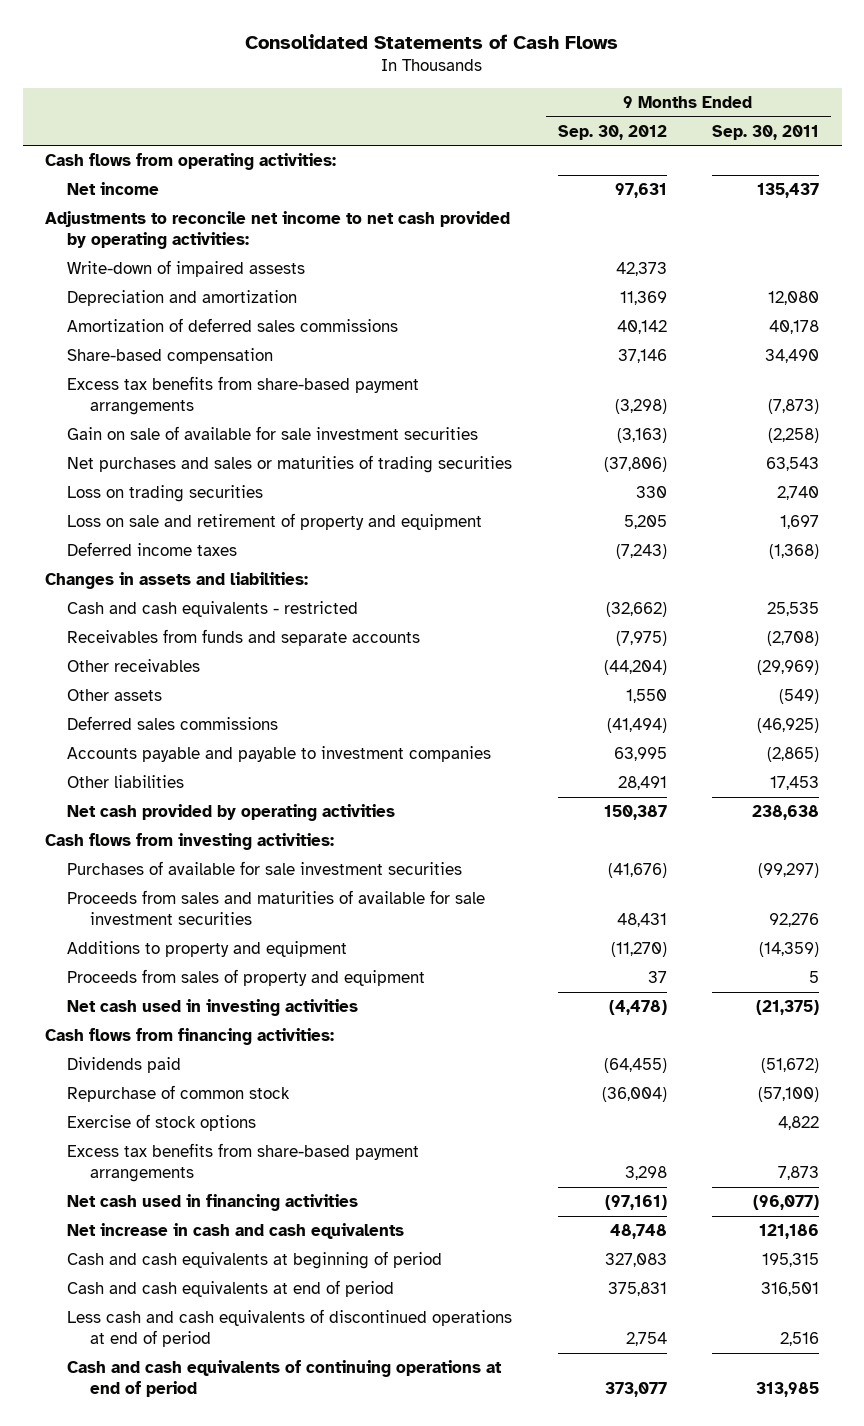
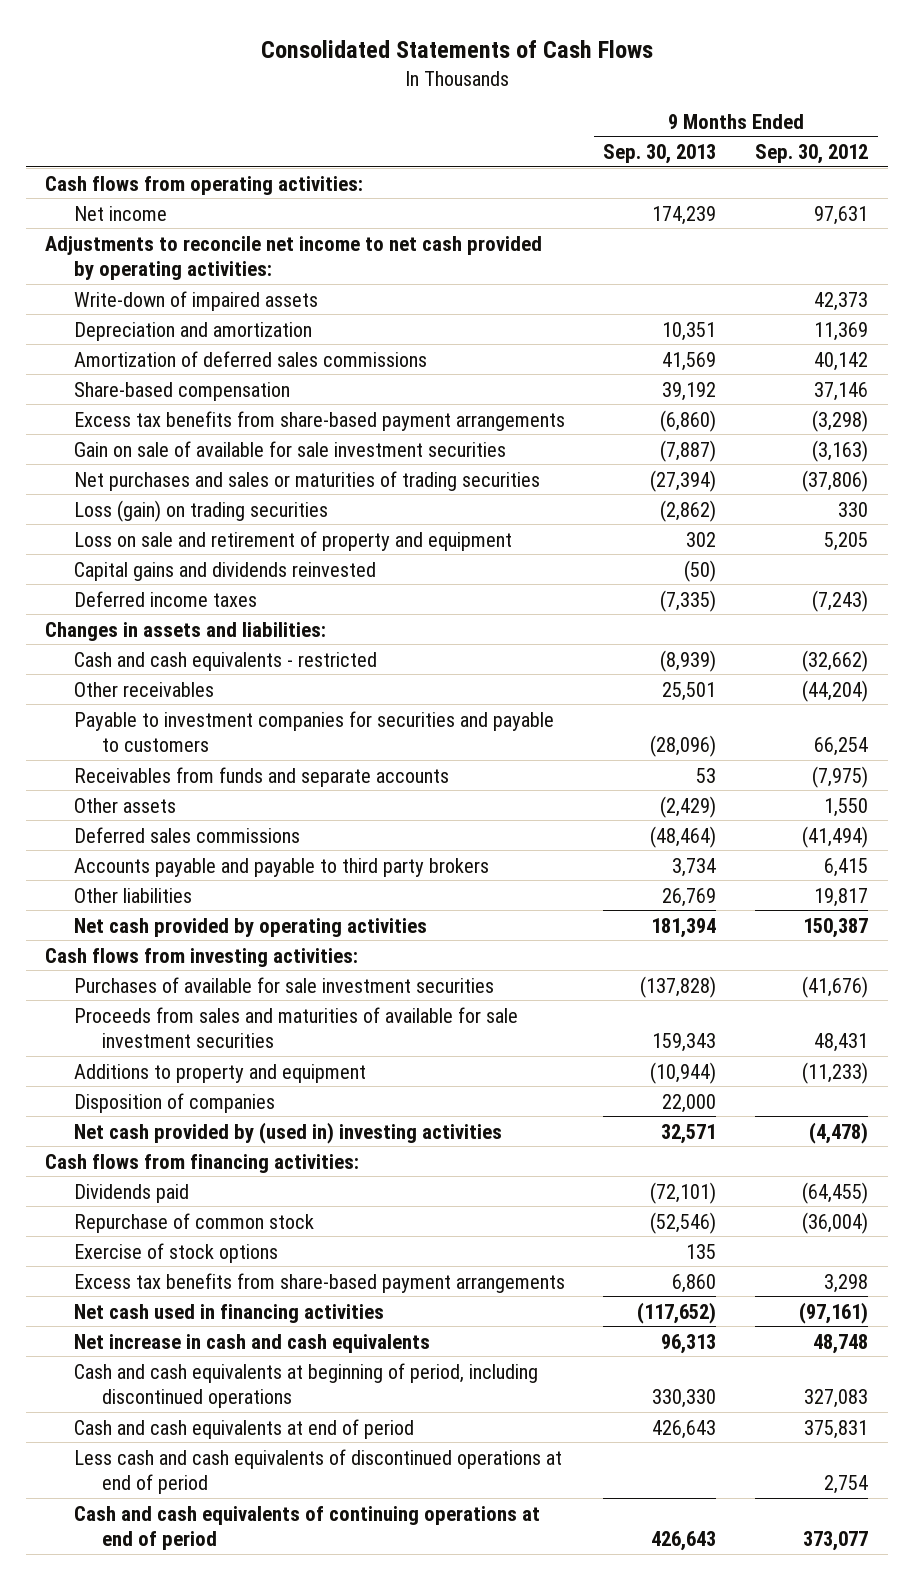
[712,124,820,140] Sep. 30, 2011 -> none
none -> [603,144,717,165] Sep. 30, 2013
[67,259,306,277] Write-down of impaired assests -> [73,290,318,311] Write-down of impaired assets
[67,484,264,502] Loss on trading securities -> [73,499,328,522] Loss (gain) on trading securities
none -> [73,561,376,581] Capital gains and dividends reinvested
none -> [73,710,554,752] Payable to investment companies for securities and payable to customers
[67,628,421,646] Receivables from funds and separate accounts -> [73,766,449,787] Receivables from funds and separate accounts
[67,745,492,762] Accounts payable and payable to investment companies -> none
none -> [73,857,489,877] Accounts payable and payable to third party brokers
[617,775,667,790] 28,491 -> [814,887,869,907] 19,817
[67,968,426,986] Proceeds from sales of property and equipment -> none
[610,941,667,957] (11,270) -> [802,1061,869,1084] (11,233)
none -> [73,1092,275,1113] Disposition of companies
[67,998,359,1016] Net cash used in investing activities -> [73,1121,502,1144] Net cash provided by (used in) investing activities
[67,1250,443,1269] Cash and cash equivalents at beginning of period -> [73,1362,538,1408] Cash and cash equivalents at beginning of period, including discontinued operations

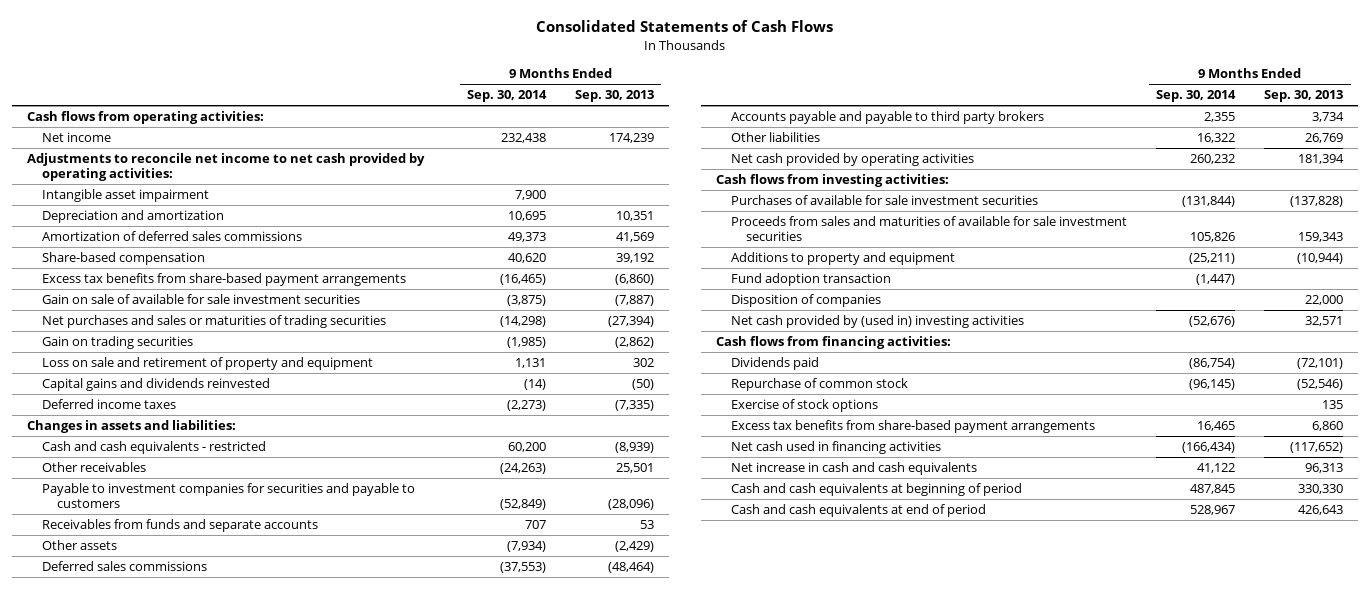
[755,144,869,165] Sep. 30, 2012 -> none
none -> [467,90,548,103] Sep. 30, 2014
[73,290,318,311] Write-down of impaired assets -> none
none -> [41,189,209,203] Intangible asset impairment
[73,499,328,522] Loss (gain) on trading securities -> [41,336,193,350] Gain on trading securities
none -> [731,273,892,287] Fund adoption transaction
[73,1362,538,1408] Cash and cash equivalents at beginning of period, including discontinued operations -> [731,483,1023,497] Cash and cash equivalents at beginning of period
[73,1448,562,1494] Less cash and cash equivalents of discontinued operations at end of period -> none
[73,1505,540,1550] Cash and cash equivalents of continuing operations at end of period -> none

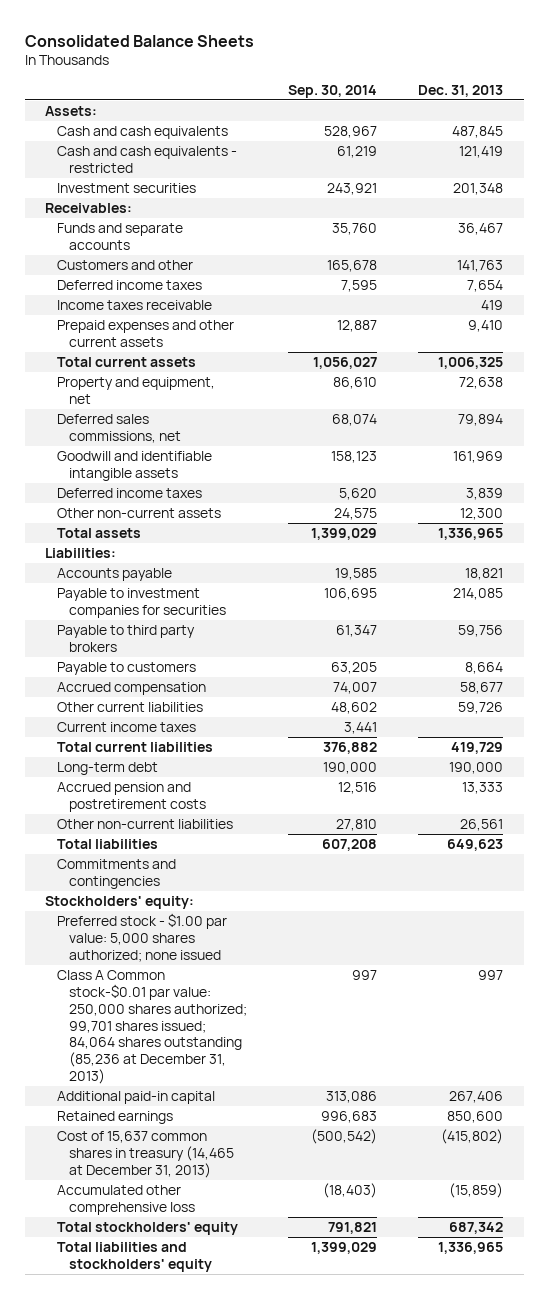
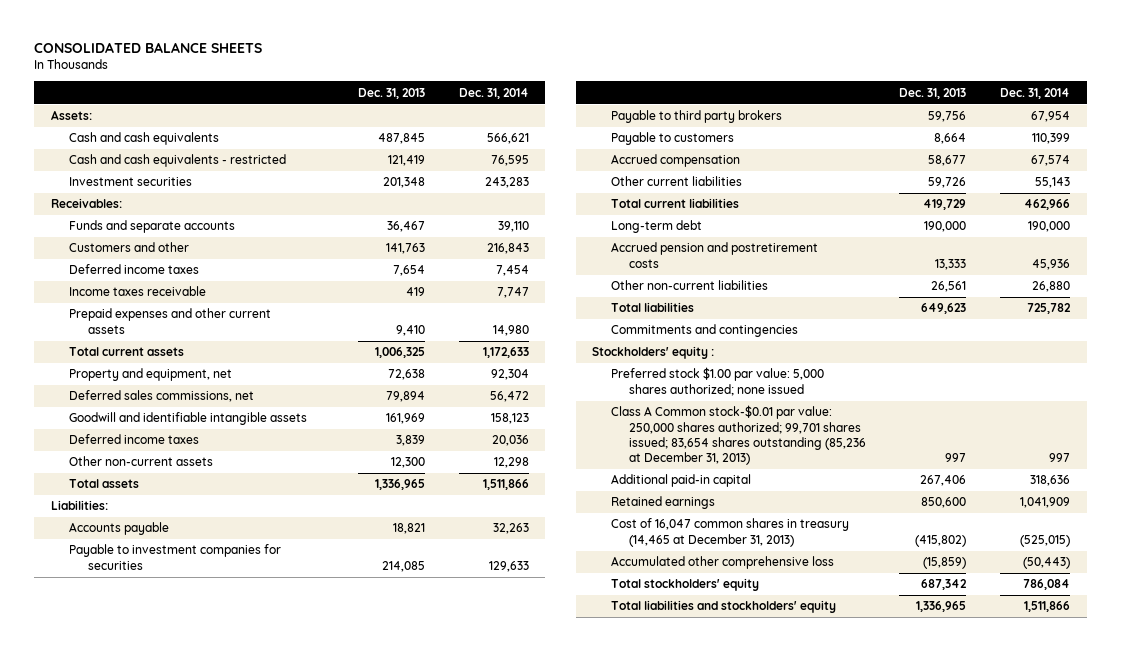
[24,34,254,47] Consolidated Balance Sheets -> [34,42,263,54] CONSOLIDATED BALANCE SHEETS
[288,84,378,98] Sep. 30, 2014 -> none
none -> [458,87,529,99] Dec. 31, 2014
[57,722,197,733] Current income taxes -> none
[45,896,195,910] Stockholders' equity: -> [592,346,715,360] Stockholders' equity :
[57,913,228,962] Preferred stock - $1.00 par value: 5,000 shares authorized; none issued -> [610,367,824,396] Preferred stock $1.00 par value: 5,000 shares authorized; none issued
[57,970,248,1084] Class A Common stock-$0.01 par value: 250,000 shares authorized; 99,701 shares issued; 84,064 shares outstanding (85,236 at December 31, 2013) -> [610,405,867,466] Class A Common stock-$0.01 par value: 250,000 shares authorized; 99,701 shares issued; 83,654 shares outstanding (85,236 at December 31, 2013)
[57,1131,235,1178] Cost of 15,637 common shares in treasury (14,465 at December 31, 2013) -> [610,518,849,547] Cost of 16,047 common shares in treasury (14,465 at December 31, 2013)

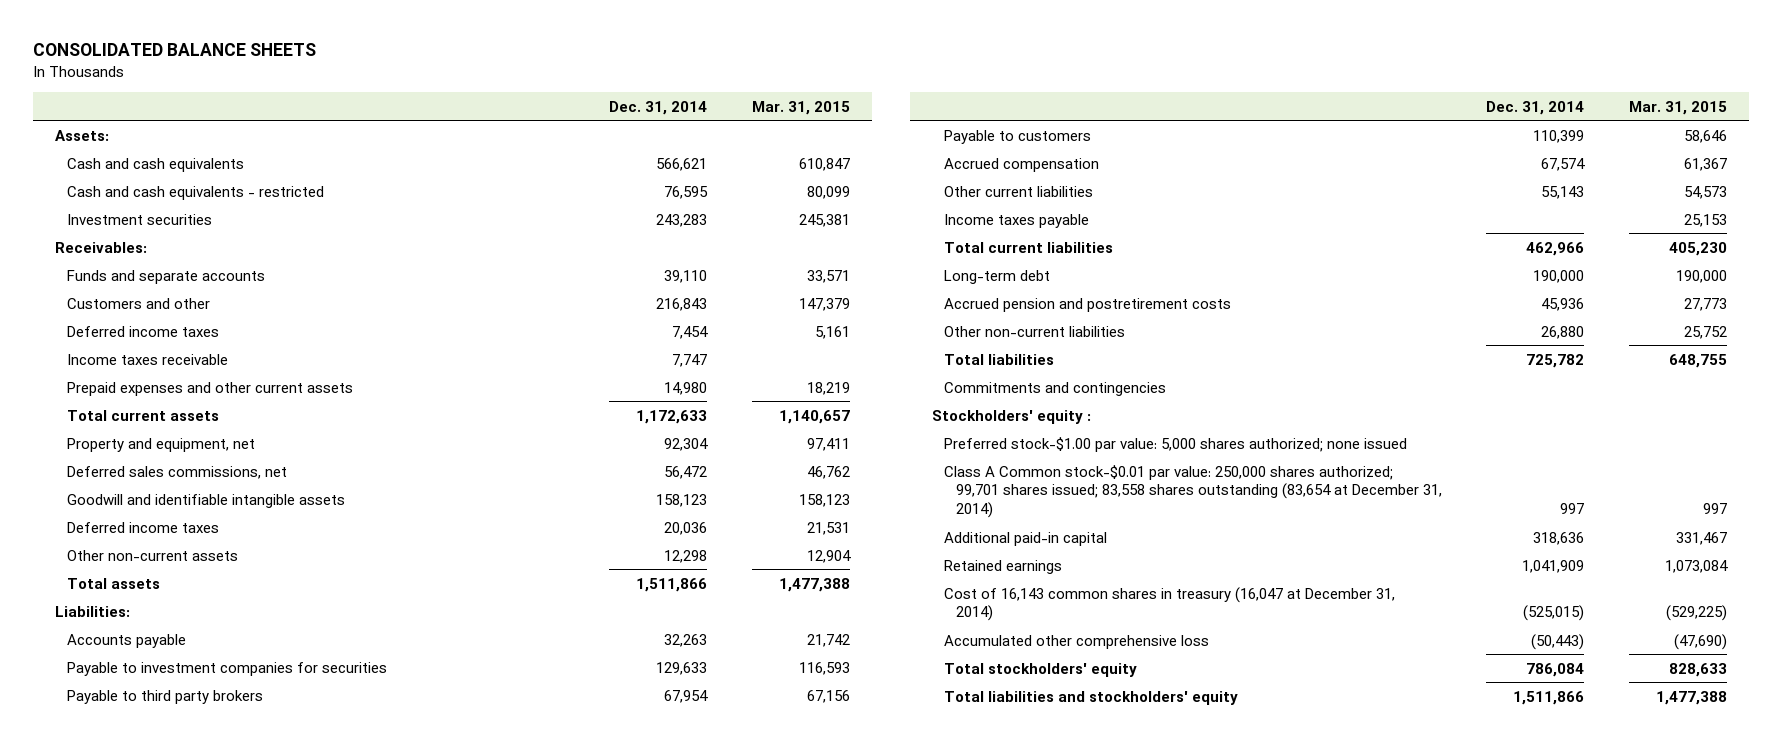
[358,87,426,99] Dec. 31, 2013 -> none
none -> [751,100,850,115] Mar. 31, 2015
none -> [943,213,1089,228] Income taxes payable
[610,367,824,396] Preferred stock $1.00 par value: 5,000 shares authorized; none issued -> [943,436,1407,452] Preferred stock-$1.00 par value: 5,000 shares authorized; none issued
[610,405,867,466] Class A Common stock-$0.01 par value: 250,000 shares authorized; 99,701 shares issued; 83,654 shares outstanding (85,236 at December 31, 2013) -> [943,464,1442,518] Class A Common stock-$0.01 par value: 250,000 shares authorized; 99,701 shares issued; 83,558 shares outstanding (83,654 at December 31, 2014)
[610,518,849,547] Cost of 16,047 common shares in treasury (14,465 at December 31, 2013) -> [943,586,1395,622] Cost of 16,143 common shares in treasury (16,047 at December 31, 2014)

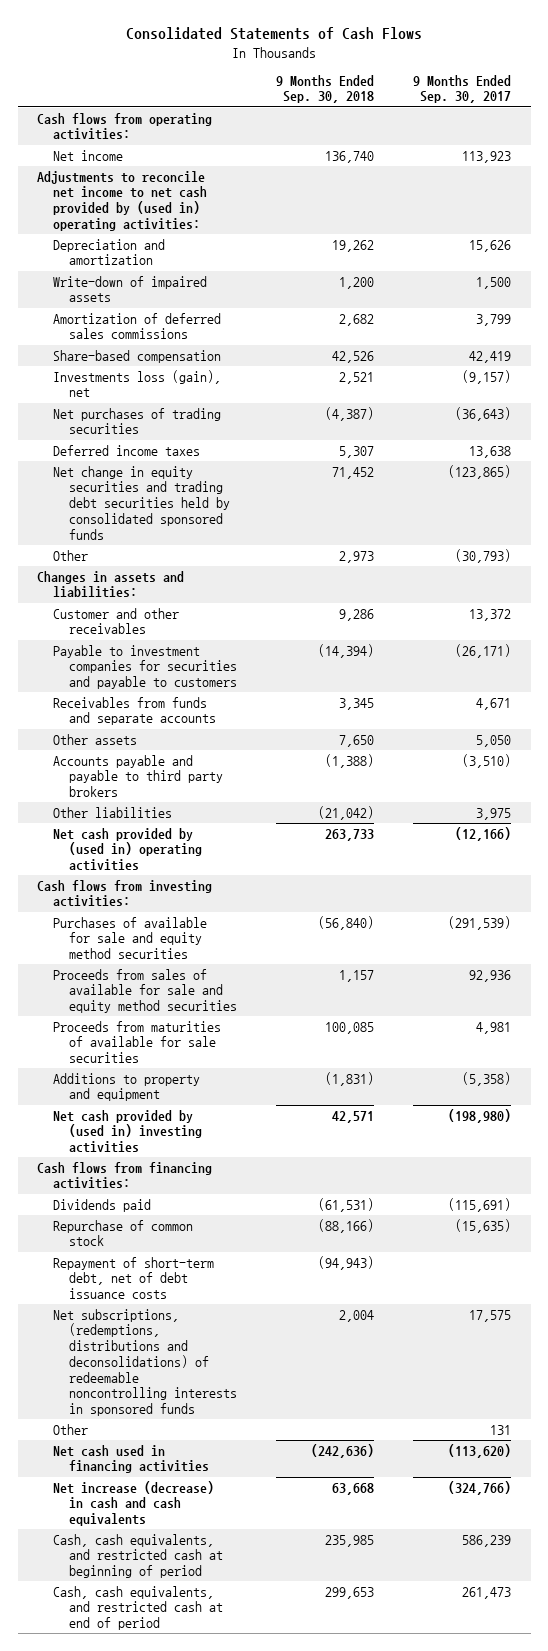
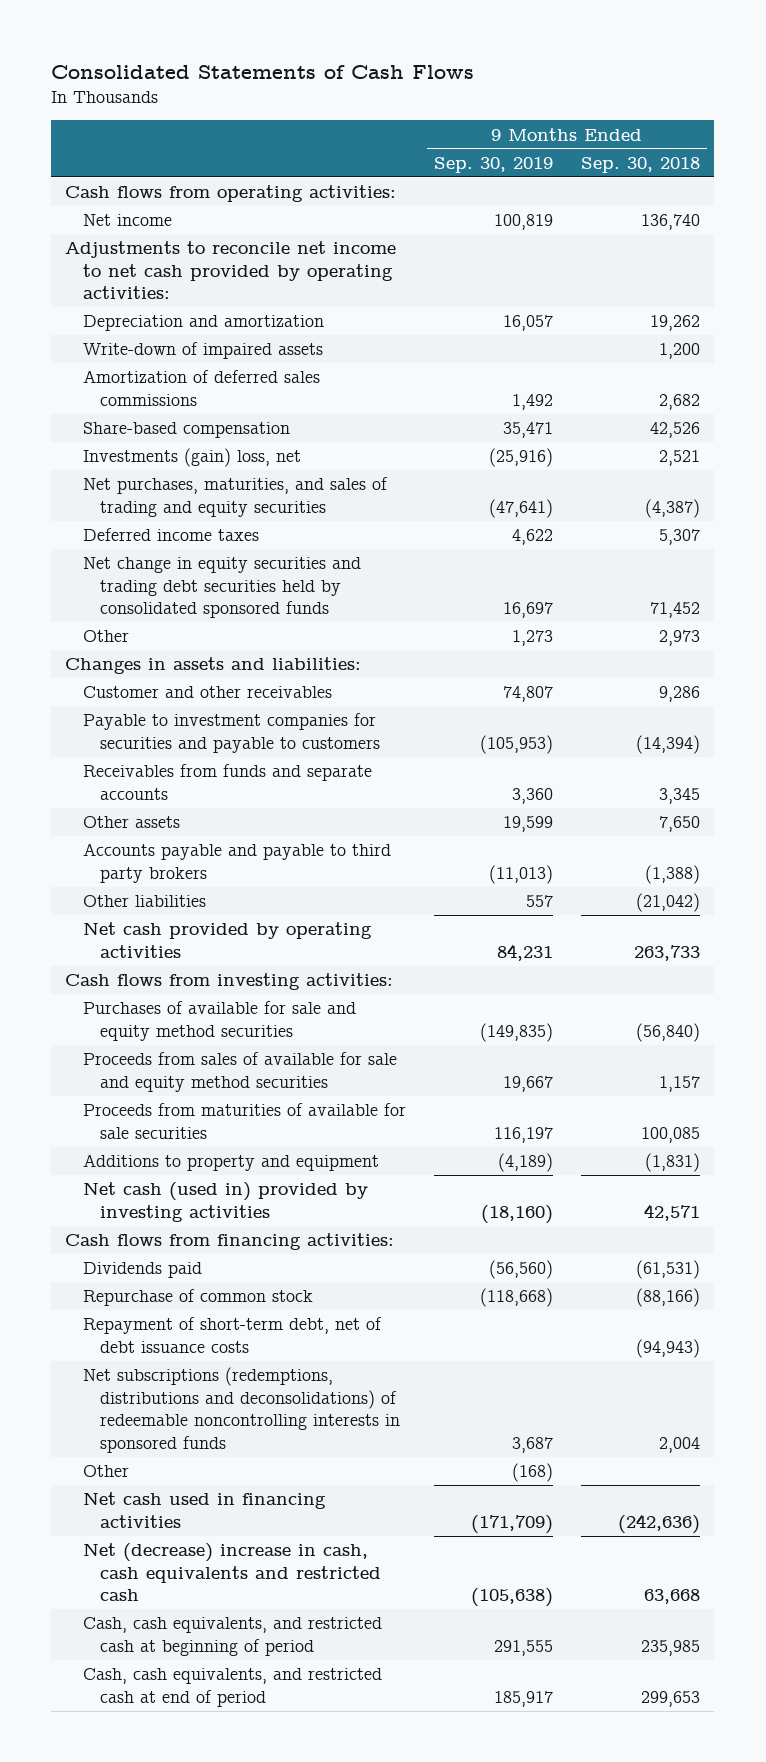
[413,74,512,104] 9 Months Ended Sep. 30, 2017 -> none
none -> [434,156,554,173] Sep. 30, 2019
[37,170,208,231] Adjustments to reconcile net income to net cash provided by (used in) operating activities: -> [65,241,397,300] Adjustments to reconcile net income to net cash provided by operating activities:
[53,369,222,398] Investments loss (gain), net -> [82,448,301,468] Investments (gain) loss, net
[53,407,222,435] Net purchases of trading securities -> [82,477,388,517] Net purchases, maturities, and sales of trading and equity securities
[53,827,203,872] Net cash provided by (used in) operating activities -> [82,922,372,958] Net cash provided by operating activities
[53,1109,203,1154] Net cash provided by (used in) investing activities -> [82,1182,368,1222] Net cash (used in) provided by investing activities
[53,1308,238,1417] Net subscriptions, (redemptions, distributions and deconsolidations) of redeemable noncontrolling interests in sponsored funds -> [82,1367,401,1453] Net subscriptions (redemptions, distributions and deconsolidations) of redeemable noncontrolling interests in sponsored funds
[53,1480,215,1527] Net increase (decrease) in cash and cash equivalents -> [82,1543,382,1602] Net (decrease) increase in cash, cash equivalents and restricted cash

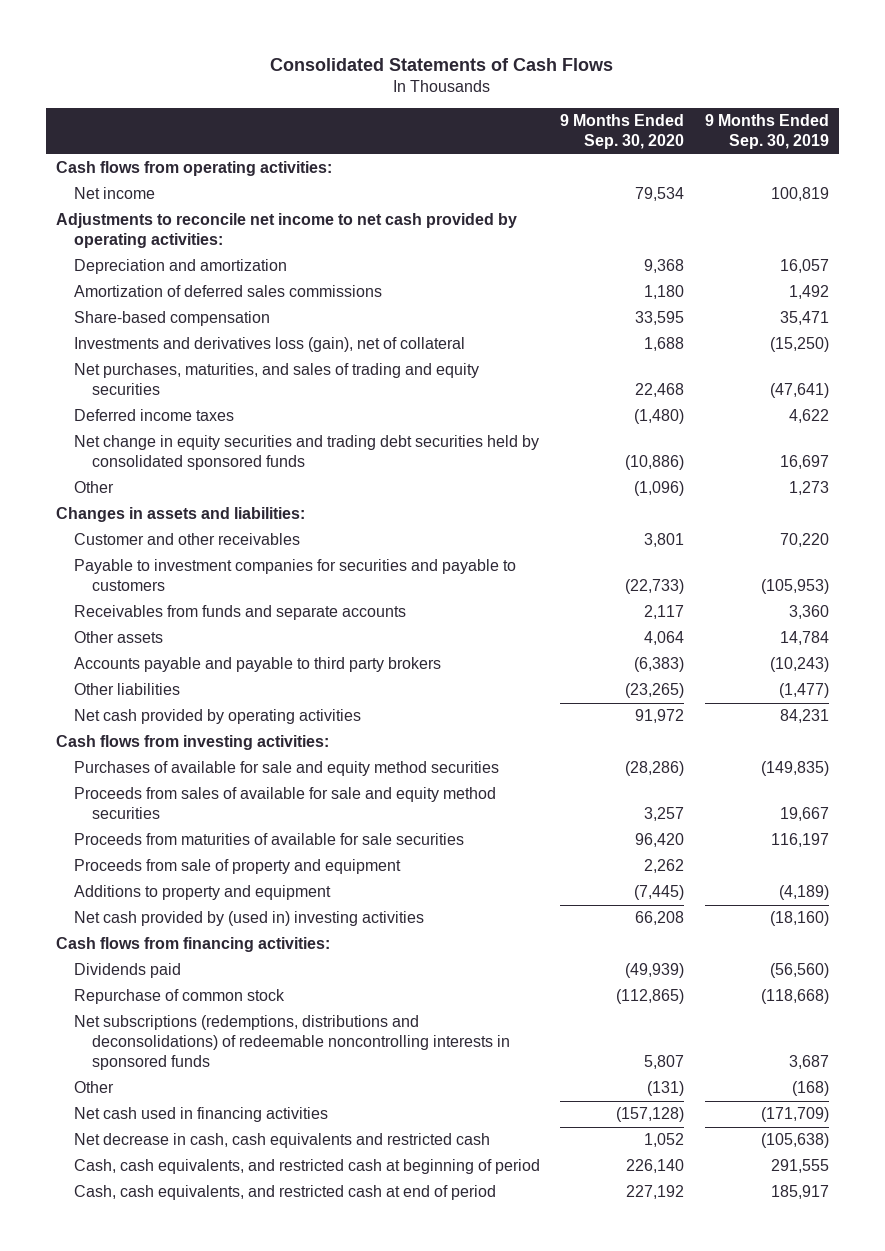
[581,156,701,173] Sep. 30, 2018 -> none
none -> [560,114,685,150] 9 Months Ended Sep. 30, 2020
[82,342,323,360] Write-down of impaired assets -> none
[82,448,301,468] Investments (gain) loss, net -> [74,337,466,353] Investments and derivatives loss (gain), net of collateral
[489,448,554,468] (25,916) -> [769,337,829,353] (15,250)
[503,686,554,703] 74,807 -> [779,533,829,548] 70,220
[503,816,554,833] 19,599 -> [779,631,829,646] 14,784
[489,864,554,884] (11,013) -> [769,657,829,673] (10,243)
[526,895,554,908] 557 -> [778,683,829,699] (1,477)
none -> [74,859,402,875] Proceeds from sale of property and equipment
[82,1182,368,1222] Net cash (used in) provided by investing activities -> [74,911,425,927] Net cash provided by (used in) investing activities
[82,1317,382,1353] Repayment of short-term debt, net of debt issuance costs -> none
[82,1543,382,1602] Net (decrease) increase in cash, cash equivalents and restricted cash -> [74,1133,491,1149] Net decrease in cash, cash equivalents and restricted cash

